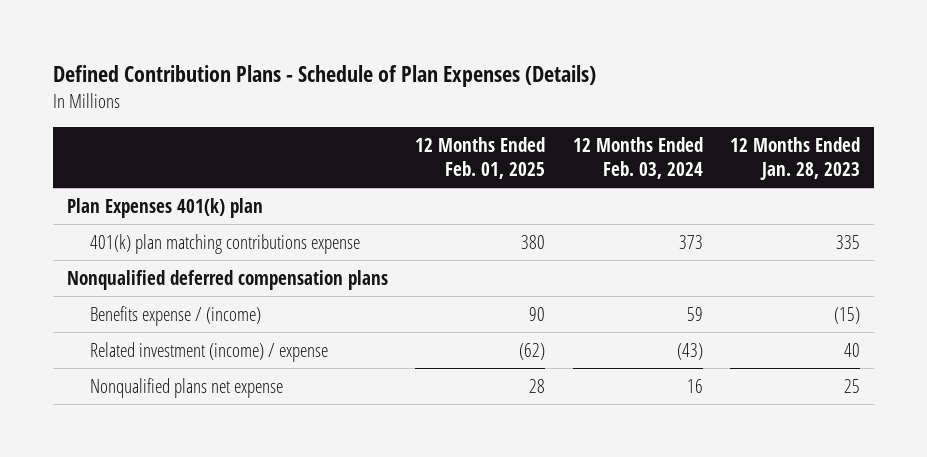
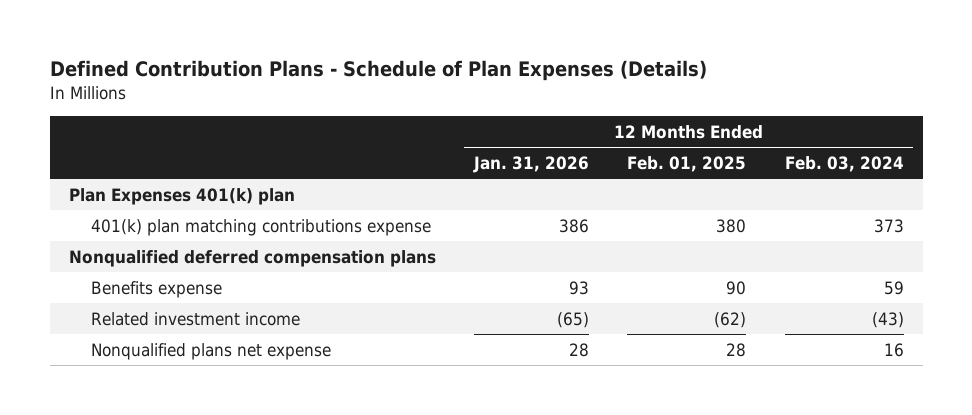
[729,136,860,180] 12 Months Ended Jan. 28, 2023 -> none
none -> [473,155,590,173] Jan. 31, 2026
[90,305,262,326] Benefits expense / (income) -> [90,280,222,298] Benefits expense
[90,341,329,362] Related investment (income) / expense -> [90,311,300,326] Related investment income

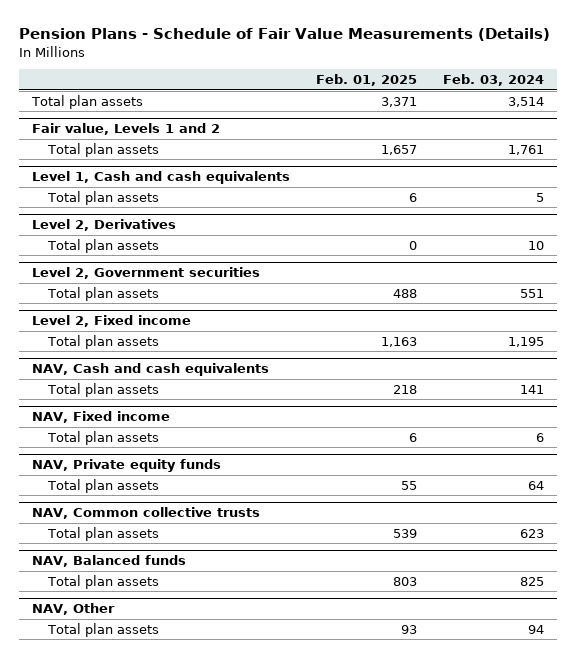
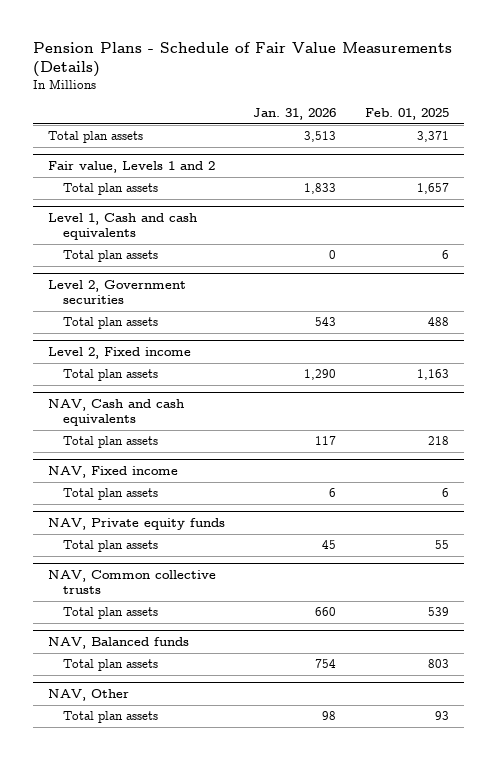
[442,74,544,87] Feb. 03, 2024 -> none
none -> [253,107,337,120] Jan. 31, 2026
[32,219,177,232] Level 2, Derivatives -> none
[47,238,160,253] Total plan assets -> none

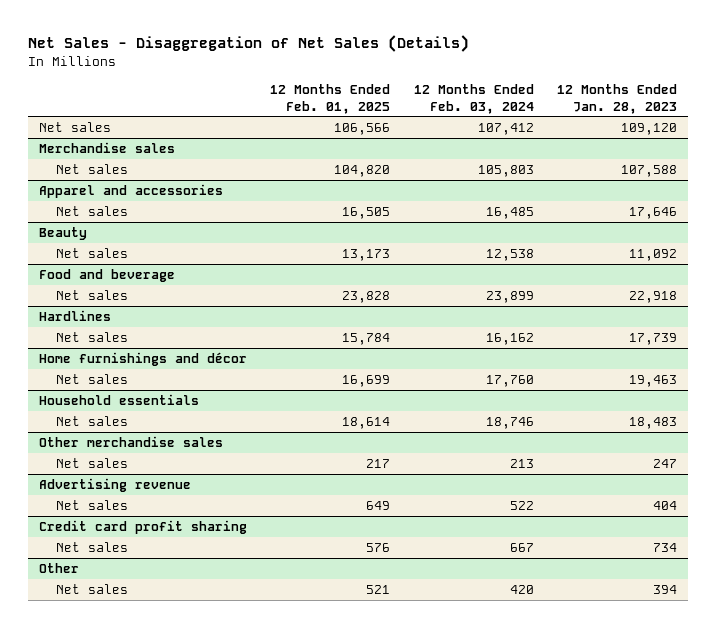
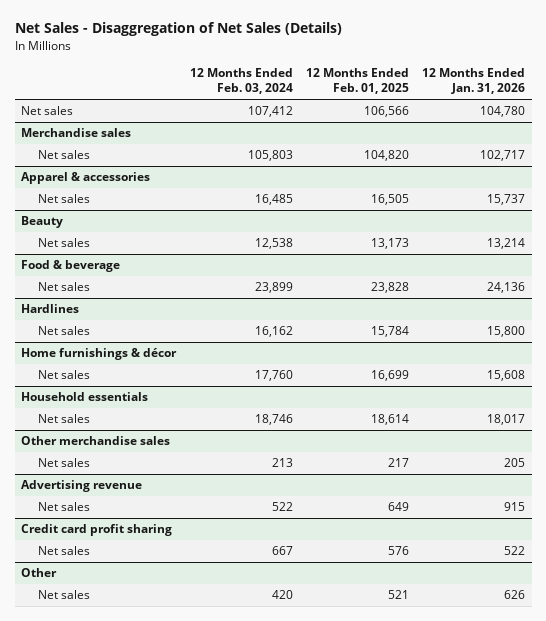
[556,83,677,114] 12 Months Ended Jan. 28, 2023 -> none
none -> [422,68,526,95] 12 Months Ended Jan. 31, 2026
[39,184,224,199] Apparel and accessories -> [21,172,151,185] Apparel & accessories
[39,269,176,283] Food and beverage -> [21,260,121,273] Food & beverage
[39,352,248,367] Home furnishings and décor -> [21,348,178,361] Home furnishings & décor

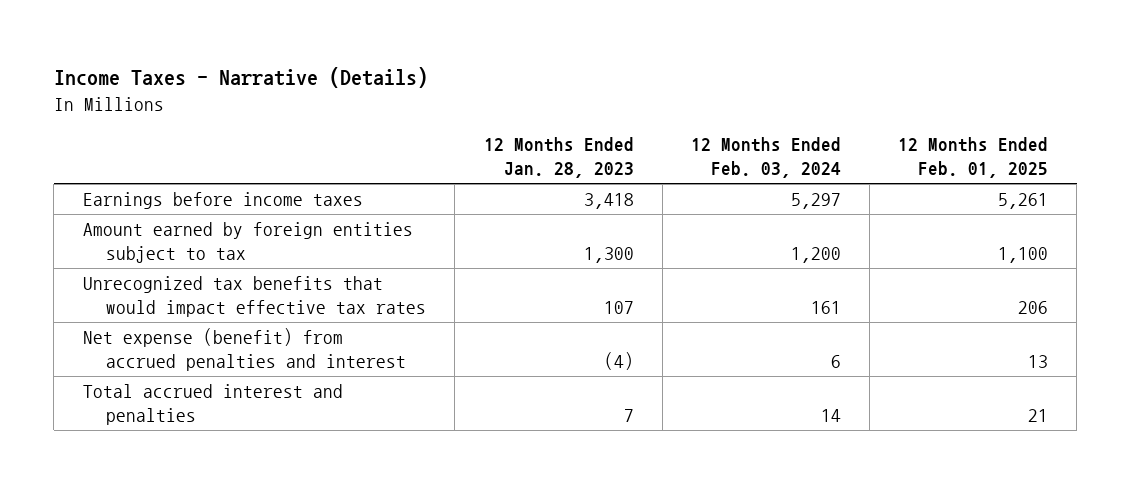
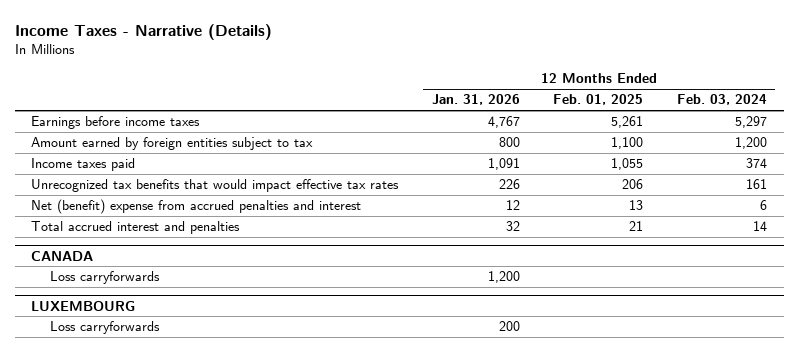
[483,136,634,179] 12 Months Ended Jan. 28, 2023 -> none
none -> [431,94,520,106] Jan. 31, 2026
none -> [31,158,136,172] Income taxes paid
[82,328,407,372] Net expense (benefit) from accrued penalties and interest -> [31,199,362,215] Net (benefit) expense from accrued penalties and interest
none -> [31,250,94,261] CANADA
none -> [49,271,160,285] Loss carryforwards
none -> [31,299,136,311] LUXEMBOURG
none -> [49,321,160,335] Loss carryforwards

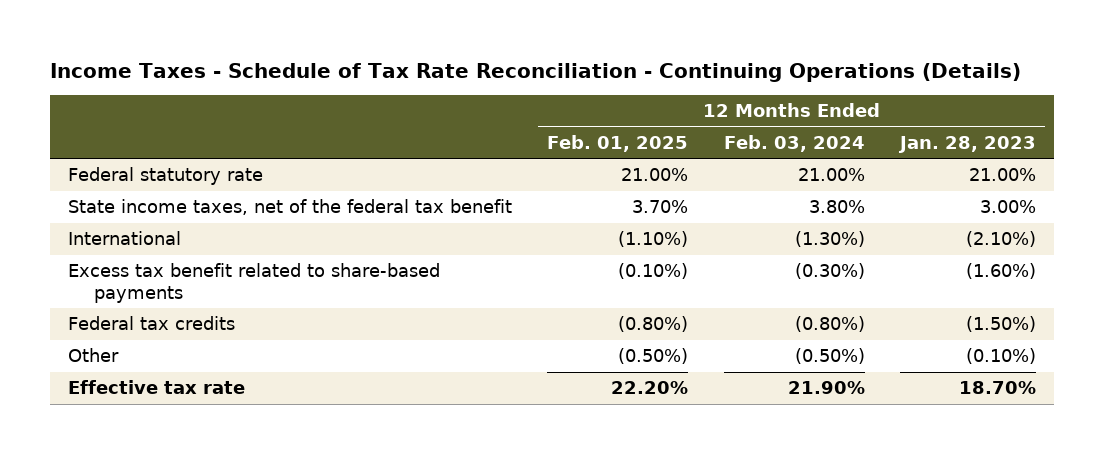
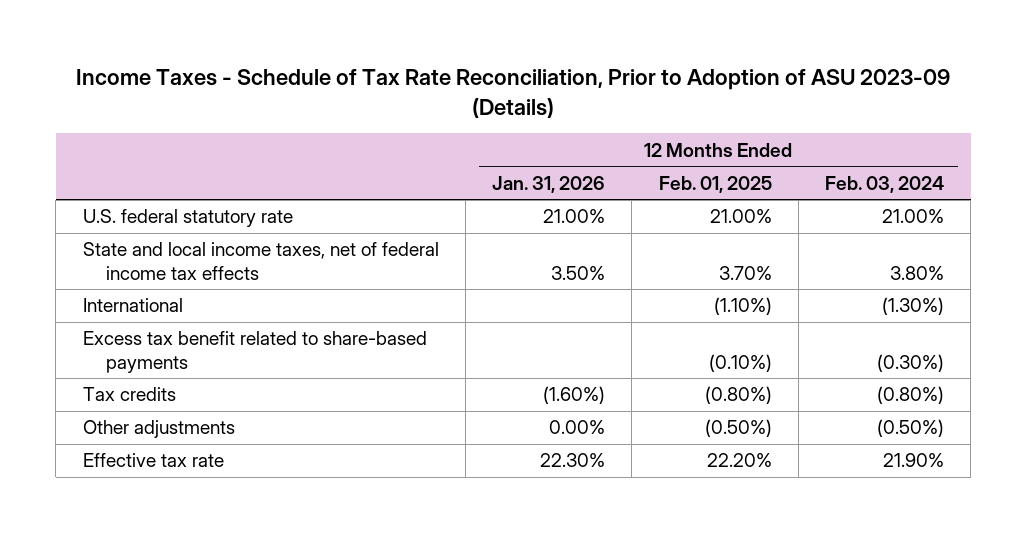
[50,62,1022,82] Income Taxes - Schedule of Tax Rate Reconciliation - Continuing Operations (Details) -> [76,69,951,118] Income Taxes - Schedule of Tax Rate Reconciliation, Prior to Adoption of ASU 2023-09 (Details)
[897,136,1036,154] Jan. 28, 2023 -> none
none -> [492,175,606,193] Jan. 31, 2026
[68,167,264,186] Federal statutory rate -> [82,209,293,228] U.S. federal statutory rate
[68,199,513,216] State income taxes, net of the federal tax benefit -> [82,242,439,280] State and local income taxes, net of federal income tax effects
[68,316,236,331] Federal tax credits -> [82,387,176,402] Tax credits
[68,348,120,363] Other -> [82,420,235,439] Other adjustments

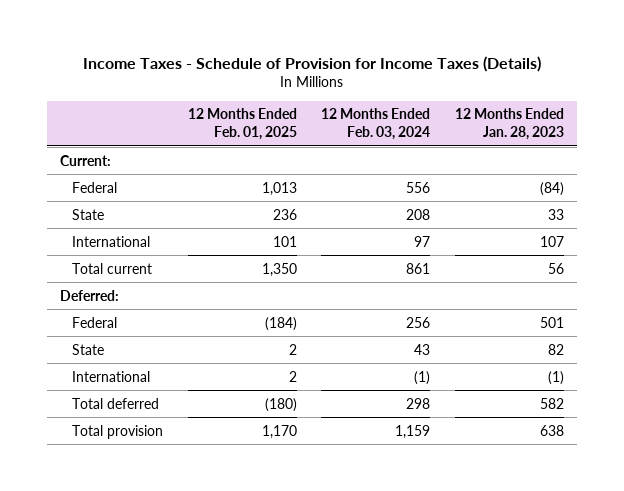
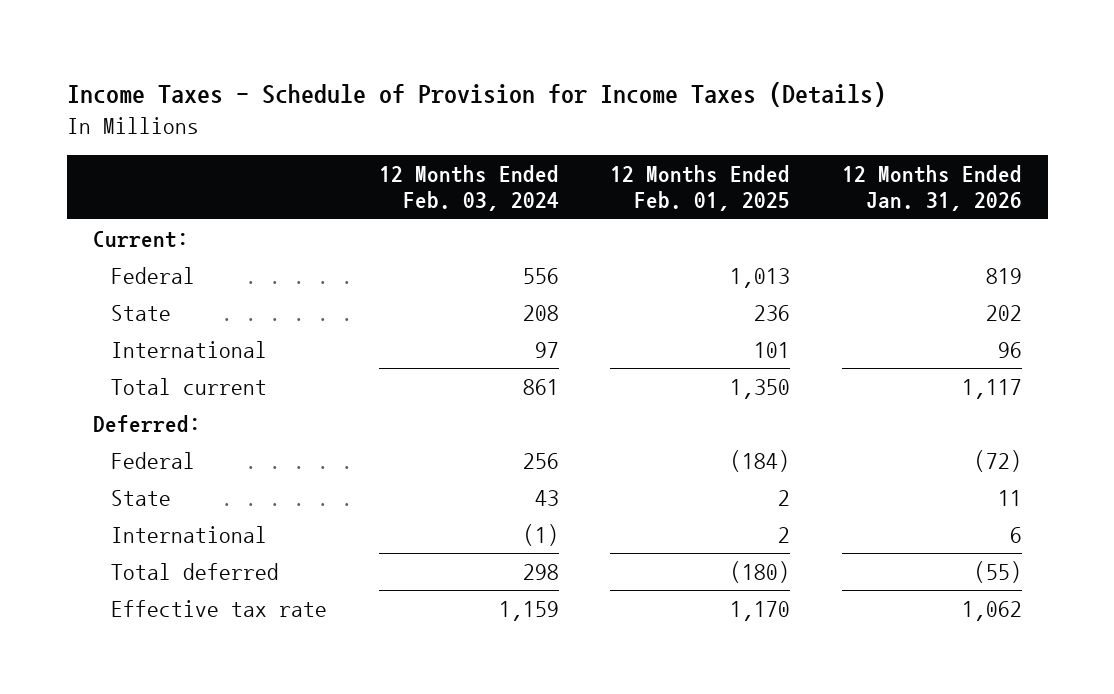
[455,108,565,140] 12 Months Ended Jan. 28, 2023 -> none
none -> [841,165,1022,212] 12 Months Ended Jan. 31, 2026
[71,424,163,439] Total provision -> [110,599,327,617] Effective tax rate

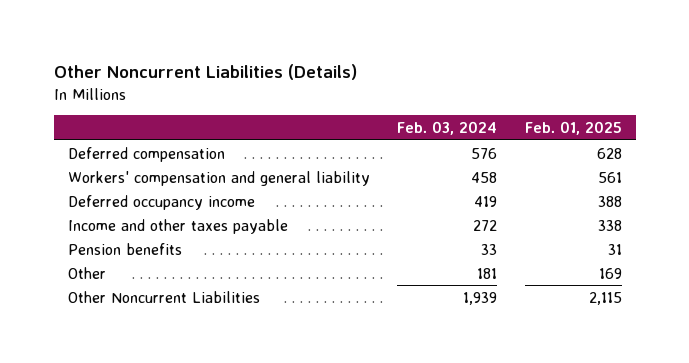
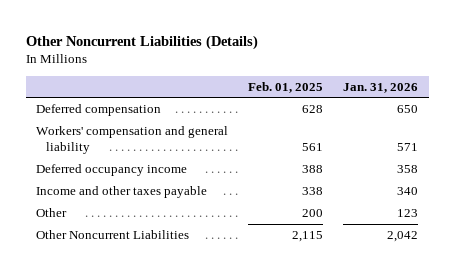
[397,120,498,135] Feb. 03, 2024 -> none
none -> [343,82,419,93] Jan. 31, 2026
[67,242,182,255] Pension benefits -> none
[598,267,622,279] 169 -> [302,208,324,217] 200

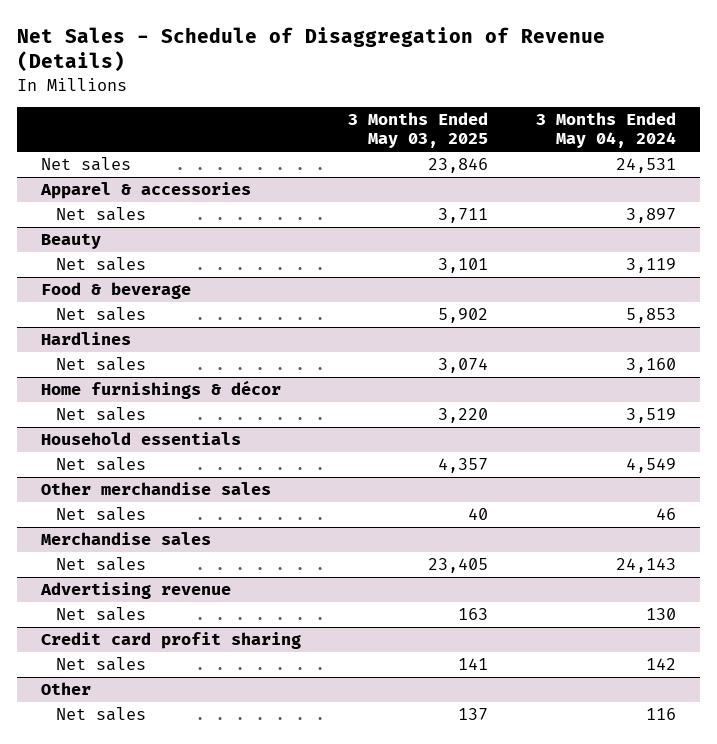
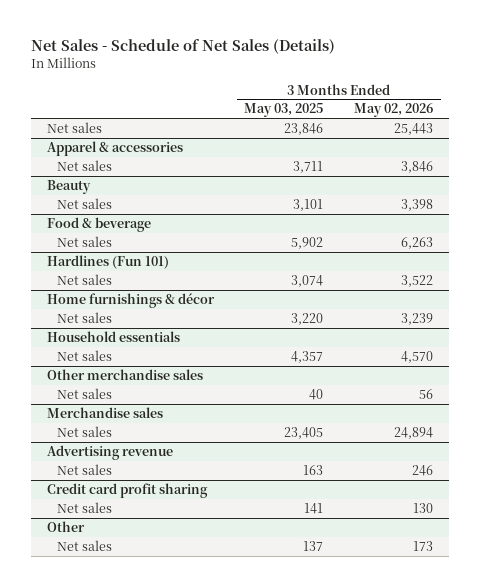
[17,26,606,73] Net Sales - Schedule of Disaggregation of Revenue (Details) -> [31,38,336,54] Net Sales - Schedule of Net Sales (Details)
[535,112,676,149] 3 Months Ended May 04, 2024 -> none
none -> [354,103,434,118] May 02, 2026
[41,332,132,346] Hardlines -> [46,254,169,269] Hardlines (Fun 101)

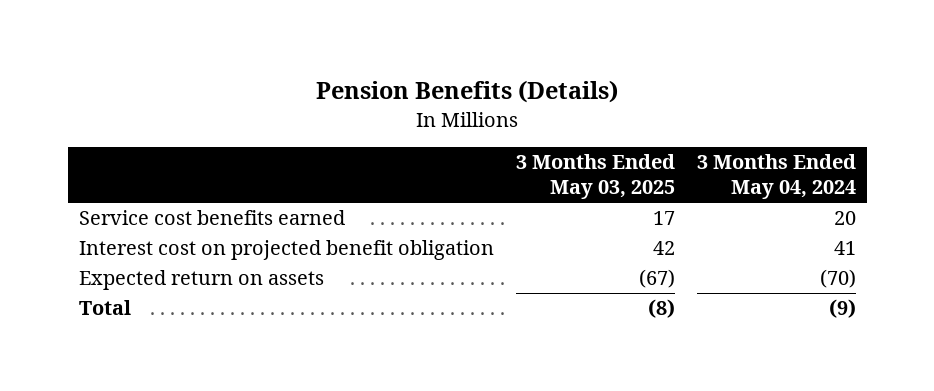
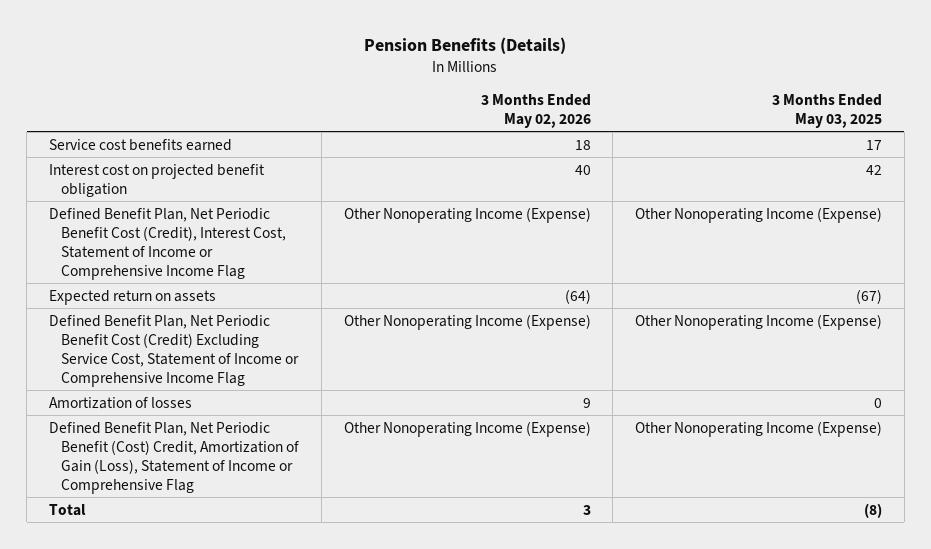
[696,154,856,200] 3 Months Ended May 04, 2024 -> none
none -> [480,93,591,129] 3 Months Ended May 02, 2026
none -> [48,207,287,281] Defined Benefit Plan, Net Periodic Benefit Cost (Credit), Interest Cost, Statement of Income or Comprehensive Income Flag
none -> [48,314,300,388] Defined Benefit Plan, Net Periodic Benefit Cost (Credit) Excluding Service Cost, Statement of Income or Comprehensive Income Flag
none -> [48,396,192,409] Amortization of losses
none -> [48,421,300,495] Defined Benefit Plan, Net Periodic Benefit (Cost) Credit, Amortization of Gain (Loss), Statement of Income or Comprehensive Flag

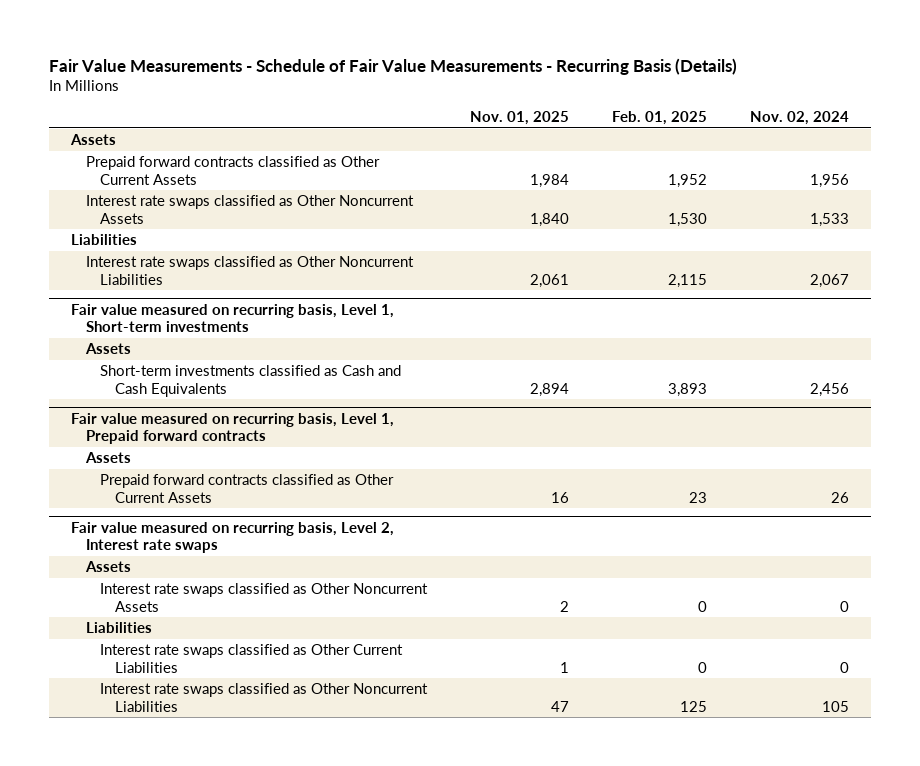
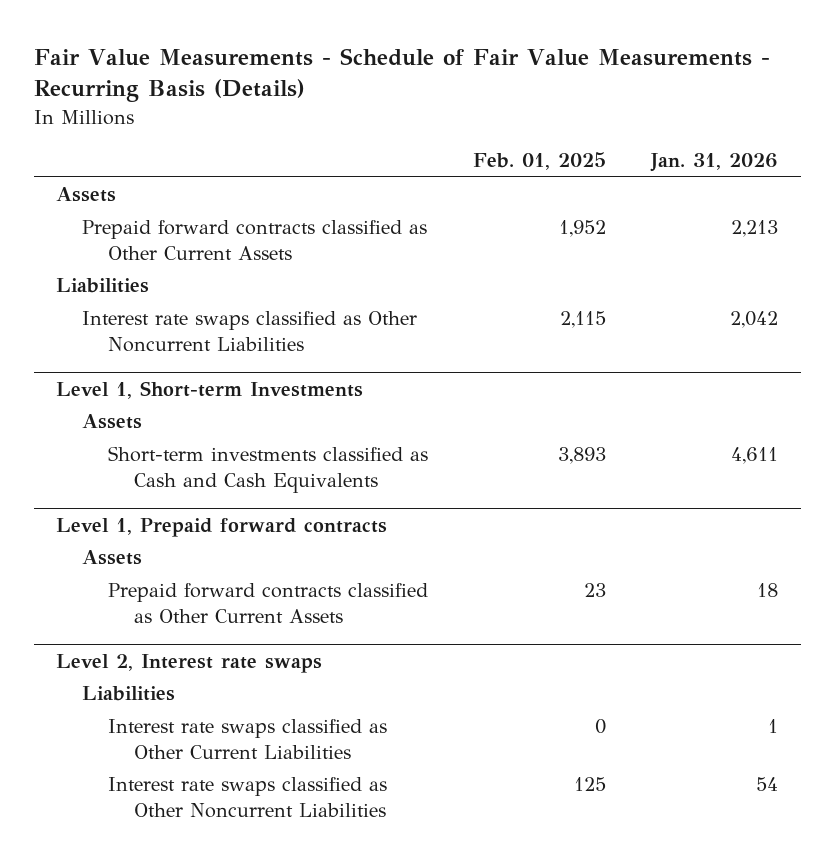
[470,110,570,125] Nov. 01, 2025 -> none
[750,110,850,125] Nov. 02, 2024 -> none
none -> [650,153,779,173] Jan. 31, 2026
[85,195,414,224] Interest rate swaps classified as Other Noncurrent Assets -> none
[70,303,394,333] Fair value measured on recurring basis, Level 1, Short-term investments -> none
none -> [56,380,364,399] Level 1, Short-term Investments
[70,412,394,445] Fair value measured on recurring basis, Level 1, Prepaid forward contracts -> none
none -> [56,517,388,537] Level 1, Prepaid forward contracts
[70,521,394,554] Fair value measured on recurring basis, Level 2, Interest rate swaps -> none
[84,561,131,573] Assets -> none
[100,583,429,612] Interest rate swaps classified as Other Noncurrent Assets -> none
none -> [56,653,323,673] Level 2, Interest rate swaps

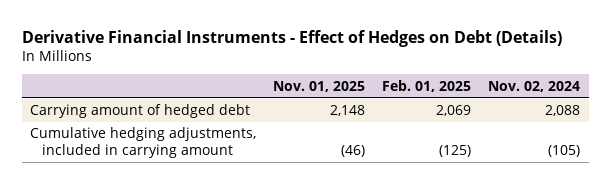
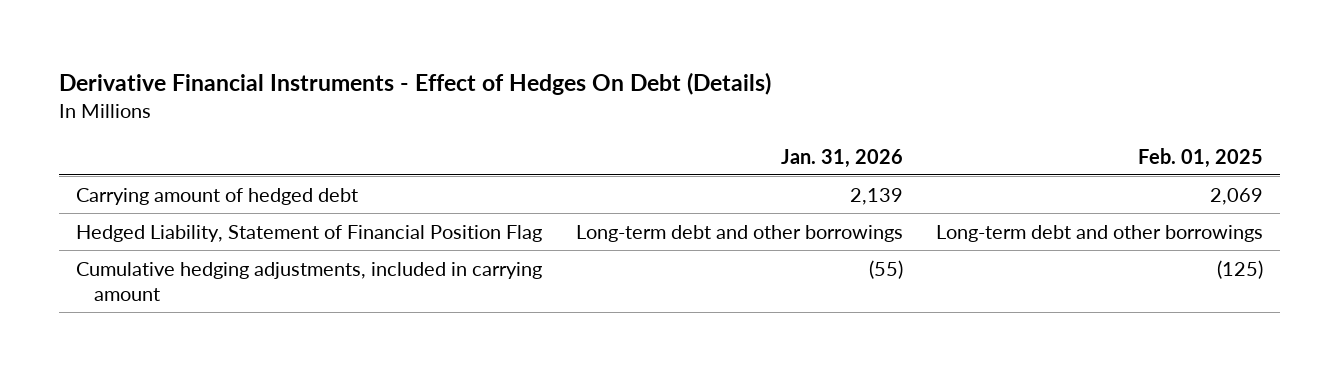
[21,29,562,47] Derivative Financial Instruments - Effect of Hedges on Debt (Details) -> [59,71,772,95] Derivative Financial Instruments - Effect of Hedges On Debt (Details)
[273,80,366,92] Nov. 01, 2025 -> none
[488,80,581,92] Nov. 02, 2024 -> none
none -> [780,148,903,168] Jan. 31, 2026
none -> [76,224,543,242] Hedged Liability, Statement of Financial Position Flag

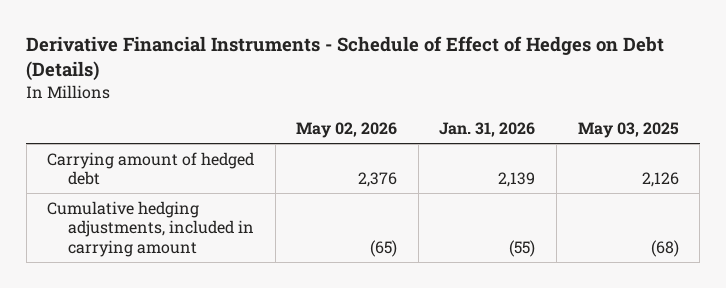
[59,71,772,95] Derivative Financial Instruments - Effect of Hedges On Debt (Details) -> [26,36,665,82] Derivative Financial Instruments - Schedule of Effect of Hedges on Debt (Details)
[1137,147,1263,168] Feb. 01, 2025 -> none
none -> [296,122,398,139] May 02, 2026
none -> [577,122,679,139] May 03, 2025
[76,224,543,242] Hedged Liability, Statement of Financial Position Flag -> none

